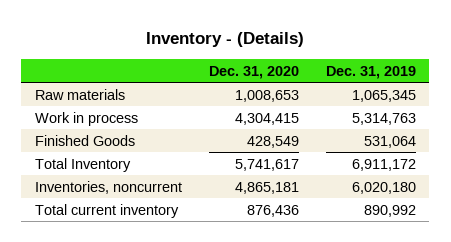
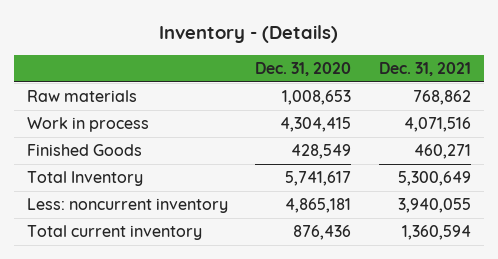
[325,65,416,79] Dec. 31, 2019 -> none
none -> [378,61,471,76] Dec. 31, 2021
[34,180,182,194] Inventories, noncurrent -> [27,198,229,214] Less: noncurrent inventory

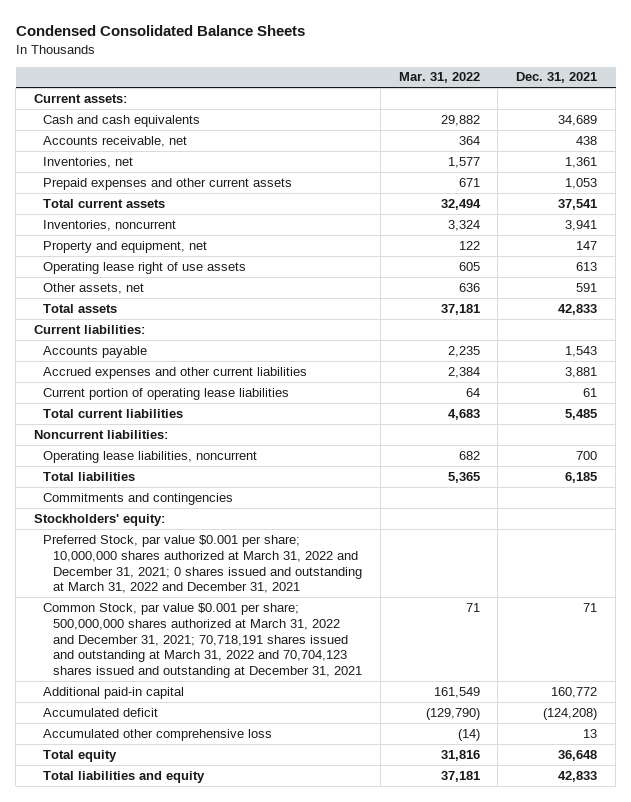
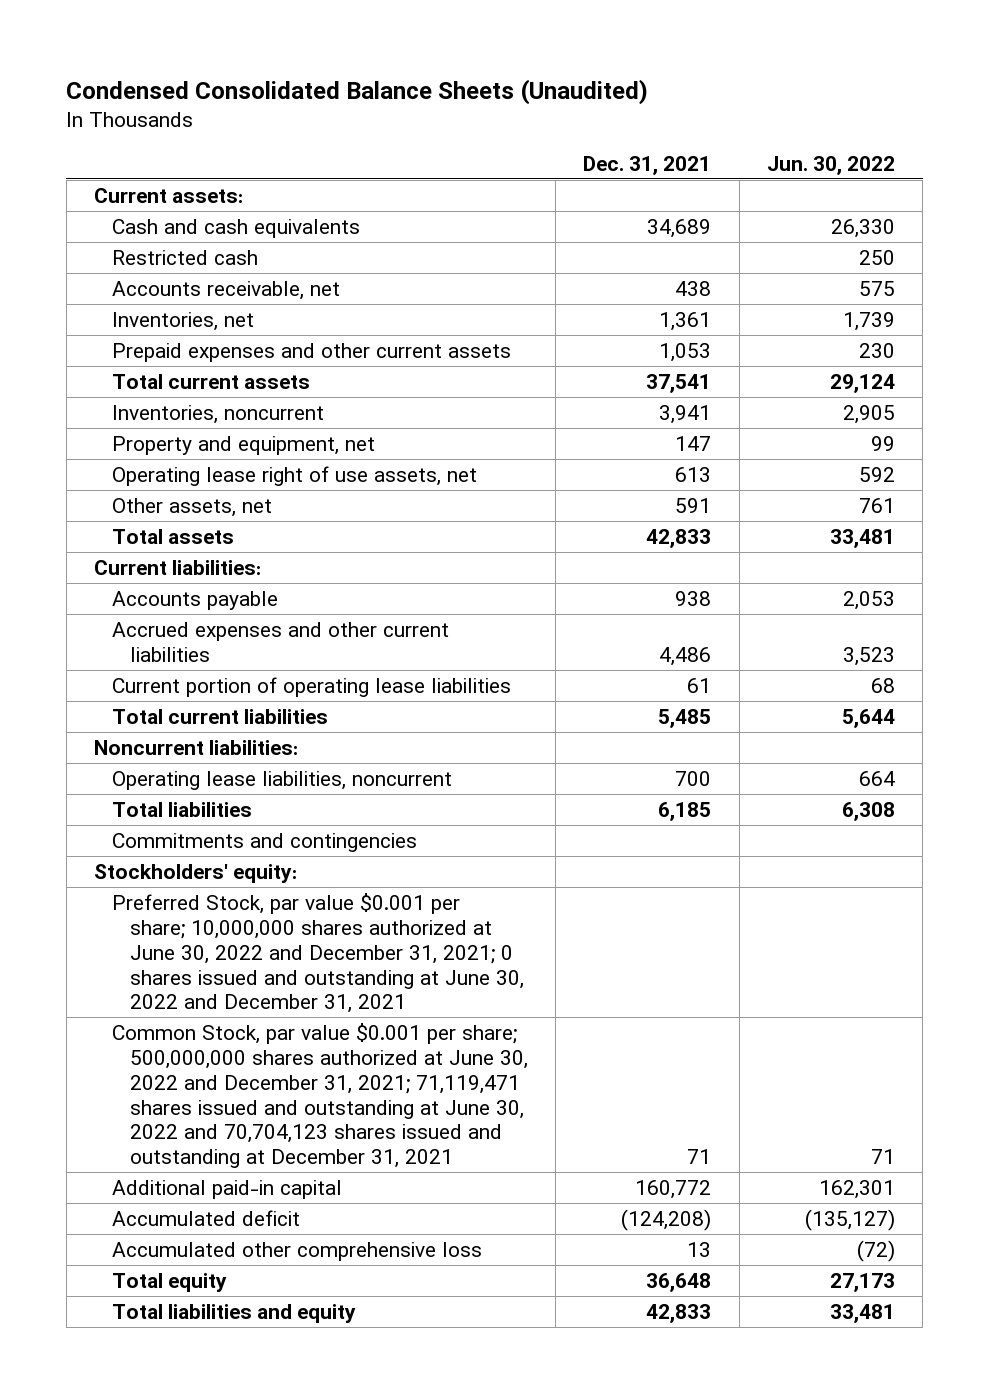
[15,24,305,36] Condensed Consolidated Balance Sheets -> [66,78,649,105] Condensed Consolidated Balance Sheets (Unaudited)
[398,72,480,84] Mar. 31, 2022 -> none
none -> [766,155,895,175] Jun. 30, 2022
none -> [111,249,258,265] Restricted cash
[43,261,247,274] Operating lease right of use assets -> [111,465,477,486] Operating lease right of use assets, net
[565,345,598,357] 1,543 -> [675,590,712,606] 938
[565,366,598,378] 3,881 -> [659,646,712,666] 4,486
[43,534,362,594] Preferred Stock, par value $0.001 per share; 10,000,000 shares authorized at March 31, 2022 and December 31, 2021; 0 shares issued and outstanding at March 31, 2022 and December 31, 2021 -> [111,892,525,1014] Preferred Stock, par value $0.001 per share; 10,000,000 shares authorized at June 30, 2022 and December 31, 2021; 0 shares issued and outstanding at June 30, 2022 and December 31, 2021
[43,602,362,679] Common Stock, par value $0.001 per share; 500,000,000 shares authorized at March 31, 2022 and December 31, 2021; 70,718,191 shares issued and outstanding at March 31, 2022 and 70,704,123 shares issued and outstanding at December 31, 2021 -> [111,1022,529,1169] Common Stock, par value $0.001 per share; 500,000,000 shares authorized at June 30, 2022 and December 31, 2021; 71,119,471 shares issued and outstanding at June 30, 2022 and 70,704,123 shares issued and outstanding at December 31, 2021

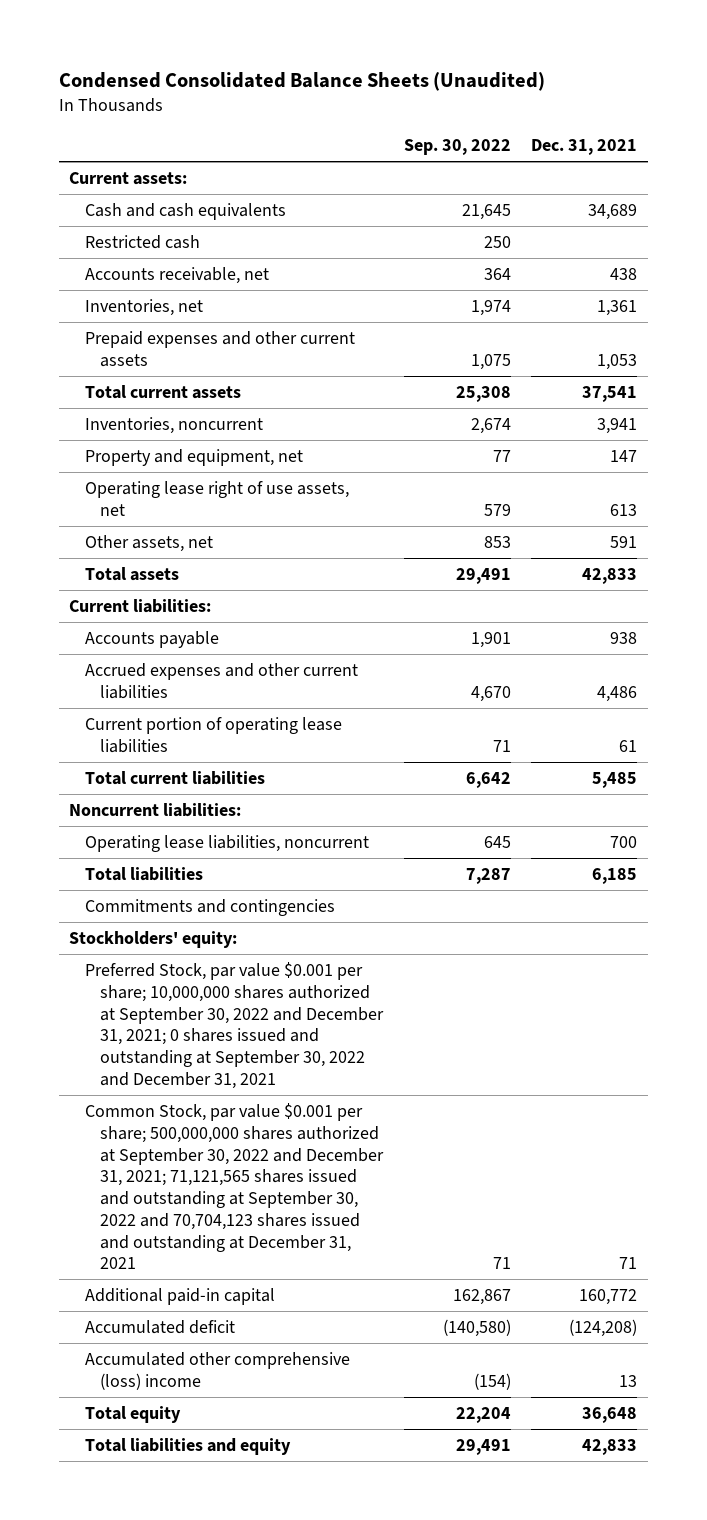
[766,155,895,175] Jun. 30, 2022 -> none
none -> [403,139,511,156] Sep. 30, 2022
[111,892,525,1014] Preferred Stock, par value $0.001 per share; 10,000,000 shares authorized at June 30, 2022 and December 31, 2021; 0 shares issued and outstanding at June 30, 2022 and December 31, 2021 -> [84,962,385,1089] Preferred Stock, par value $0.001 per share; 10,000,000 shares authorized at September 30, 2022 and December 31, 2021; 0 shares issued and outstanding at September 30, 2022 and December 31, 2021
[111,1022,529,1169] Common Stock, par value $0.001 per share; 500,000,000 shares authorized at June 30, 2022 and December 31, 2021; 71,119,471 shares issued and outstanding at June 30, 2022 and 70,704,123 shares issued and outstanding at December 31, 2021 -> [84,1103,385,1270] Common Stock, par value $0.001 per share; 500,000,000 shares authorized at September 30, 2022 and December 31, 2021; 71,121,565 shares issued and outstanding at September 30, 2022 and 70,704,123 shares issued and outstanding at December 31, 2021
[111,1241,482,1261] Accumulated other comprehensive loss -> [84,1352,350,1390] Accumulated other comprehensive (loss) income

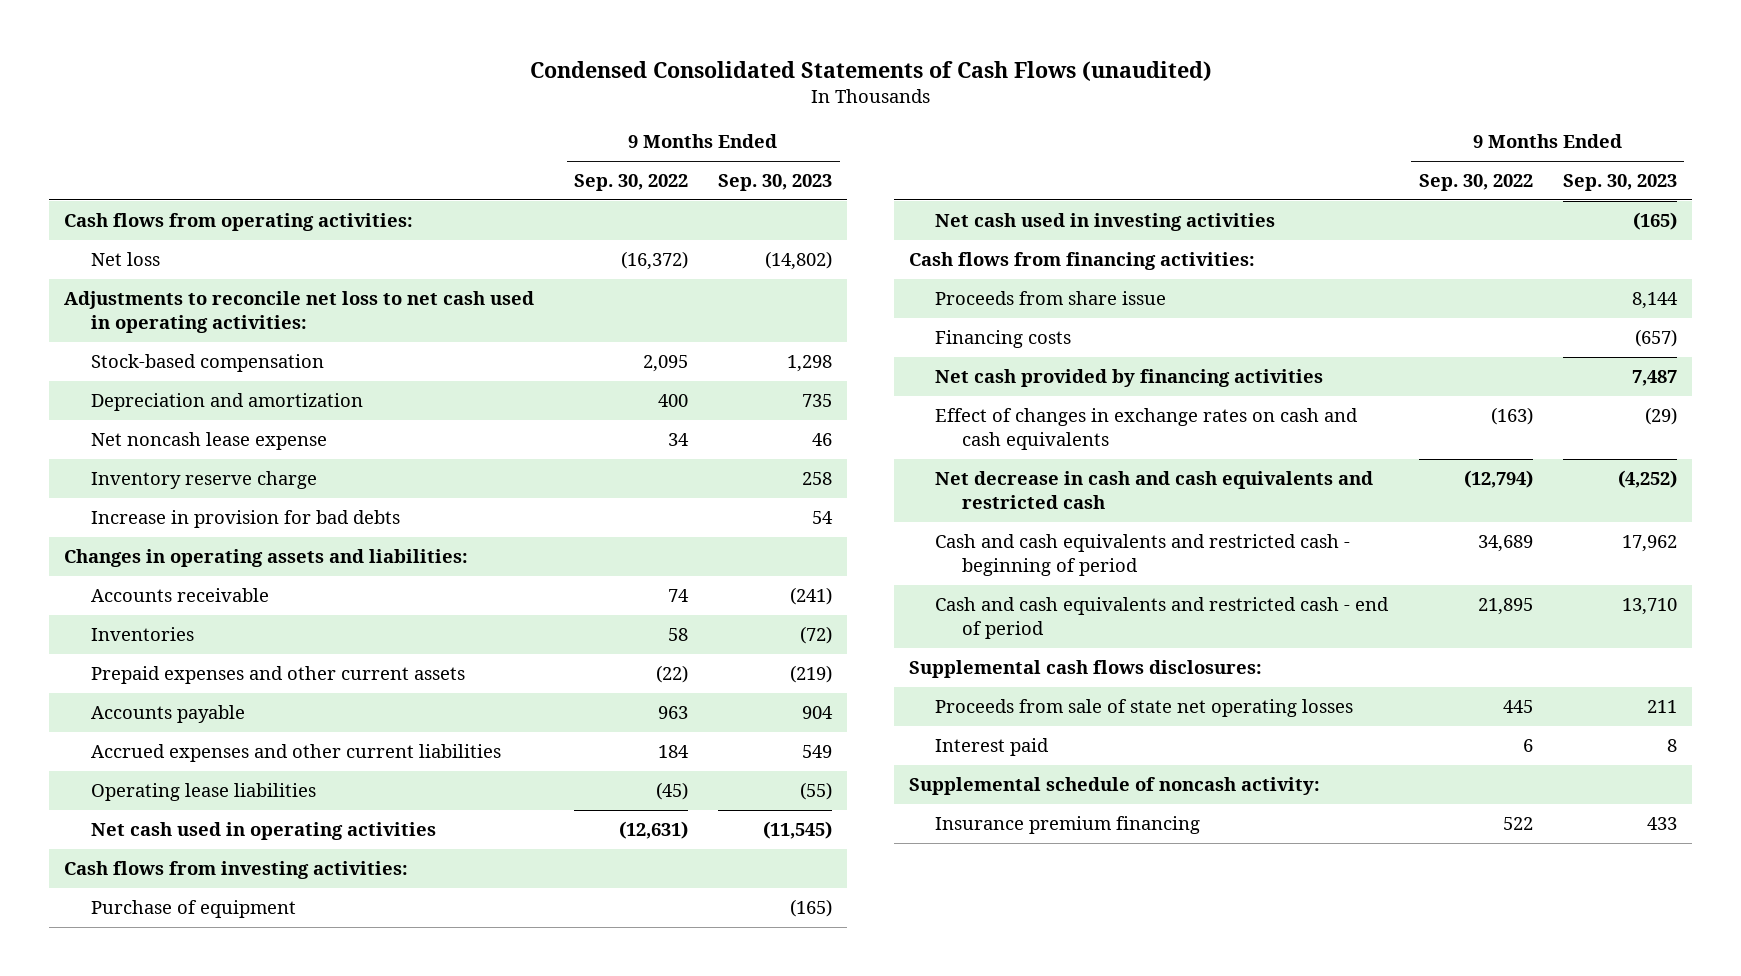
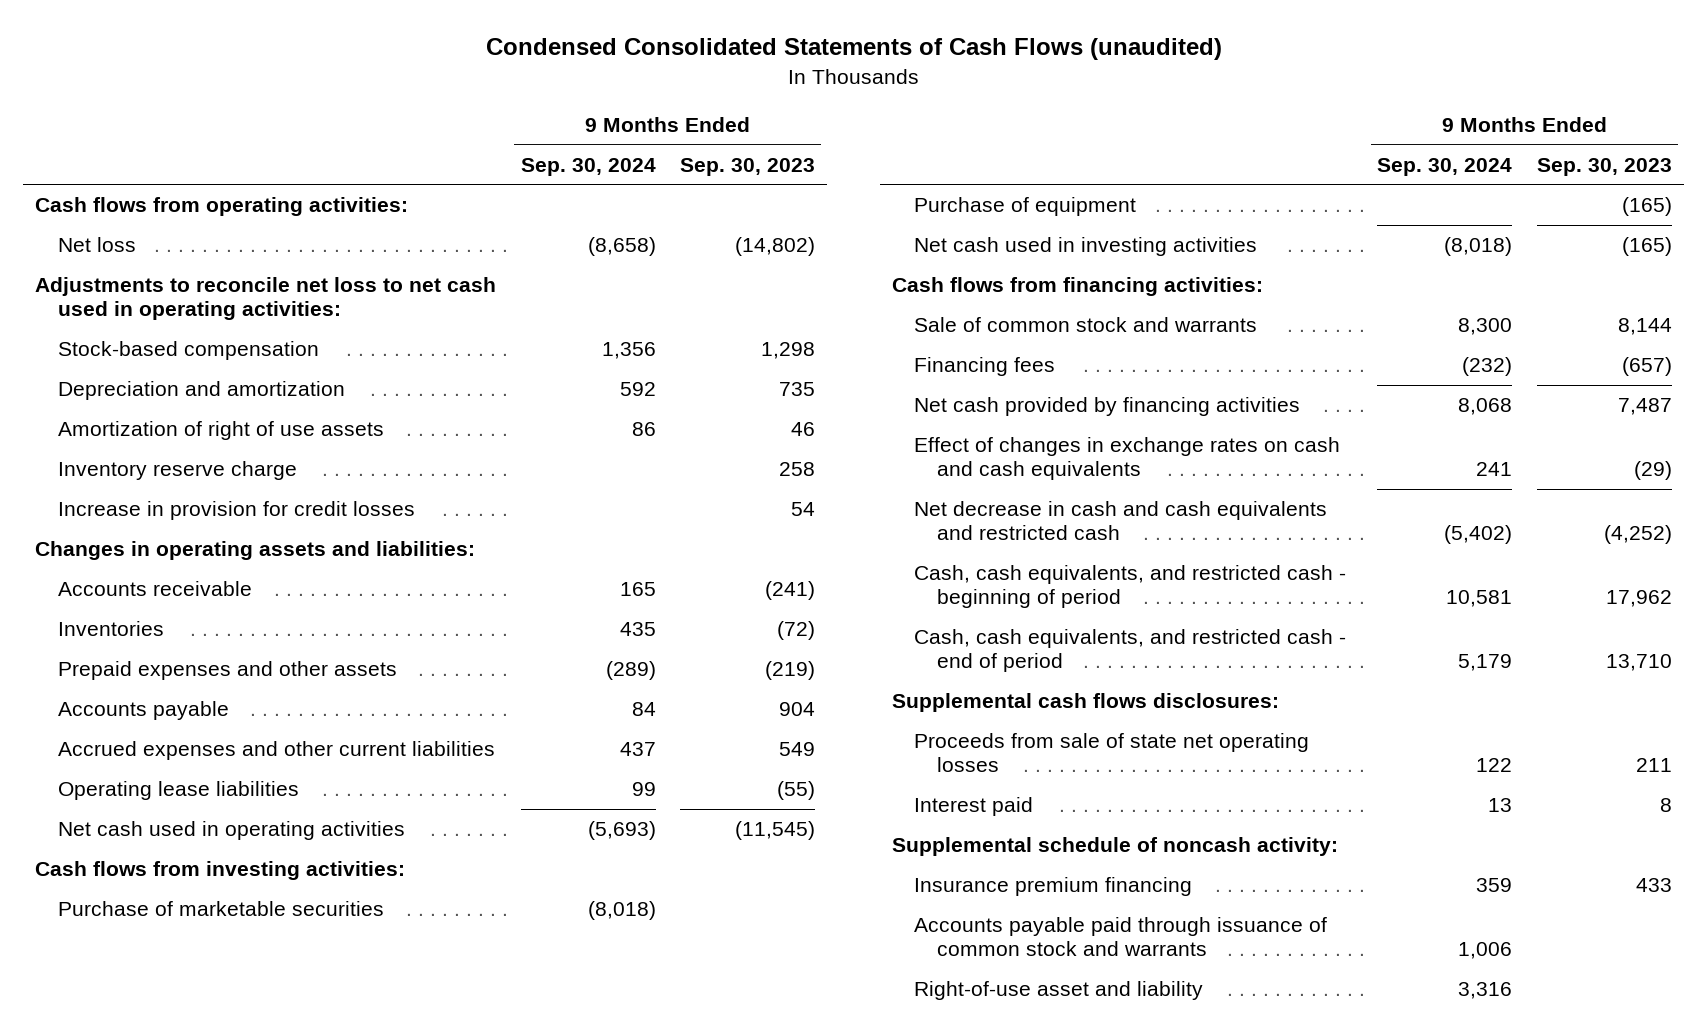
[574,174,689,192] Sep. 30, 2022 -> none
none -> [520,157,656,176] Sep. 30, 2024
[90,432,327,451] Net noncash lease expense -> none
none -> [57,421,384,441] Amortization of right of use assets
[90,510,400,529] Increase in provision for bad debts -> [57,501,415,521] Increase in provision for credit losses
[90,666,465,685] Prepaid expenses and other current assets -> [57,661,397,681] Prepaid expenses and other assets
none -> [57,901,384,917] Purchase of marketable securities
[935,291,1167,306] Proceeds from share issue -> [914,317,1258,333] Sale of common stock and warrants
[935,330,1072,349] Financing costs -> [914,357,1056,377] Financing fees
[935,534,1351,577] Cash and cash equivalents and restricted cash - beginning of period -> [914,565,1347,609] Cash, cash equivalents, and restricted cash - beginning of period
[935,597,1390,640] Cash and cash equivalents and restricted cash - end of period -> [914,629,1347,673] Cash, cash equivalents, and restricted cash - end of period
none -> [914,917,1328,957] Accounts payable paid through issuance of common stock and warrants
none -> [914,981,1204,1001] Right-of-use asset and liability

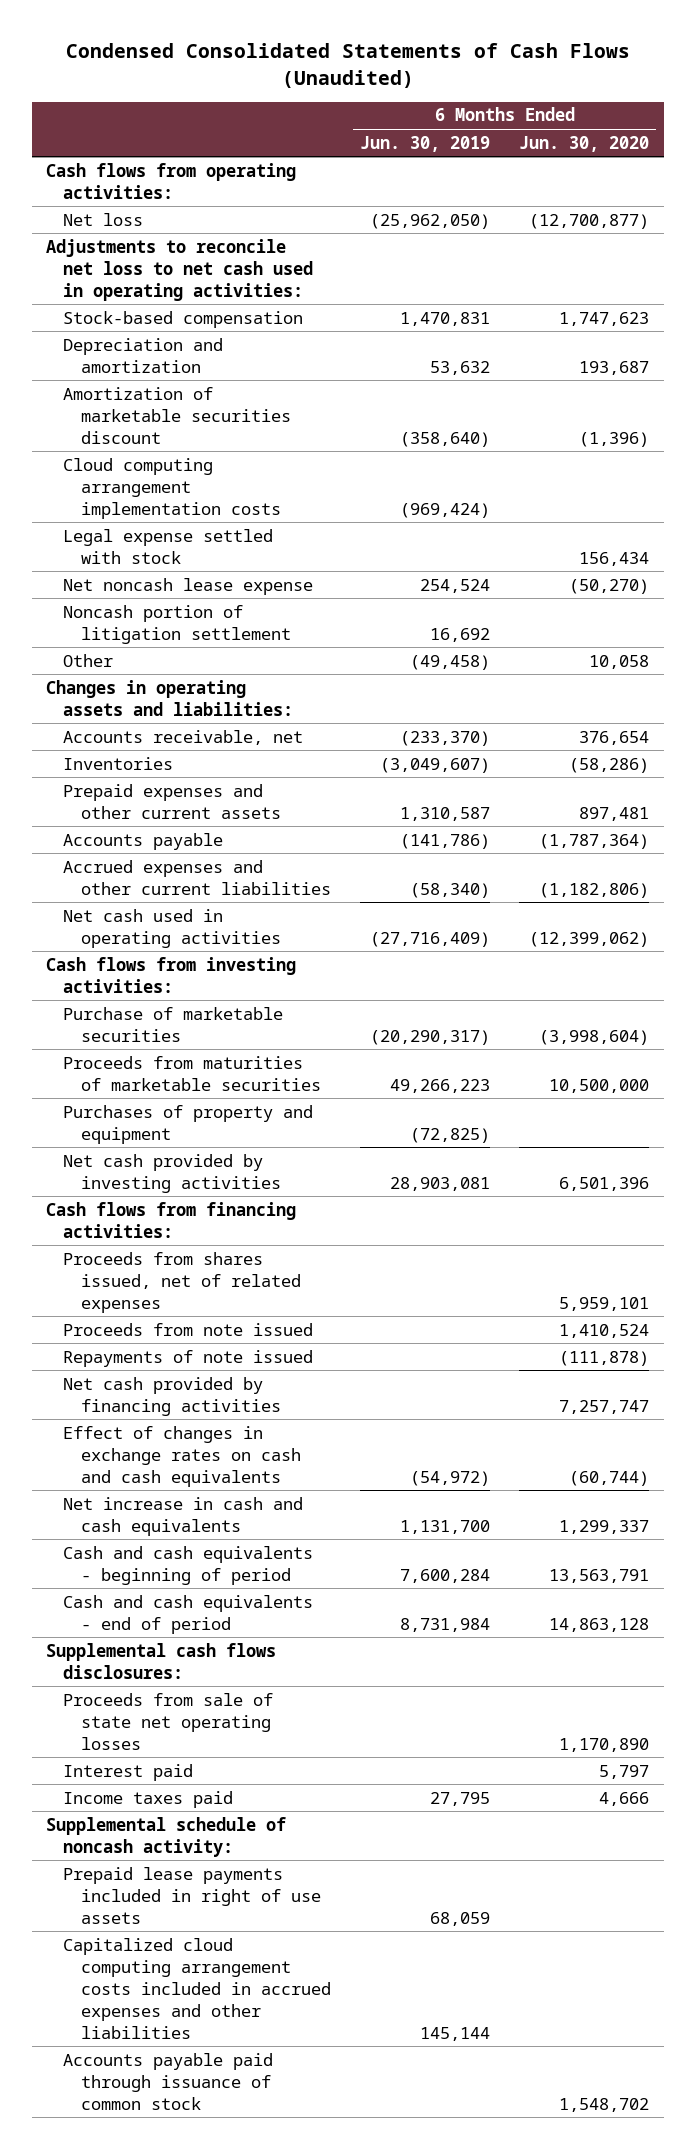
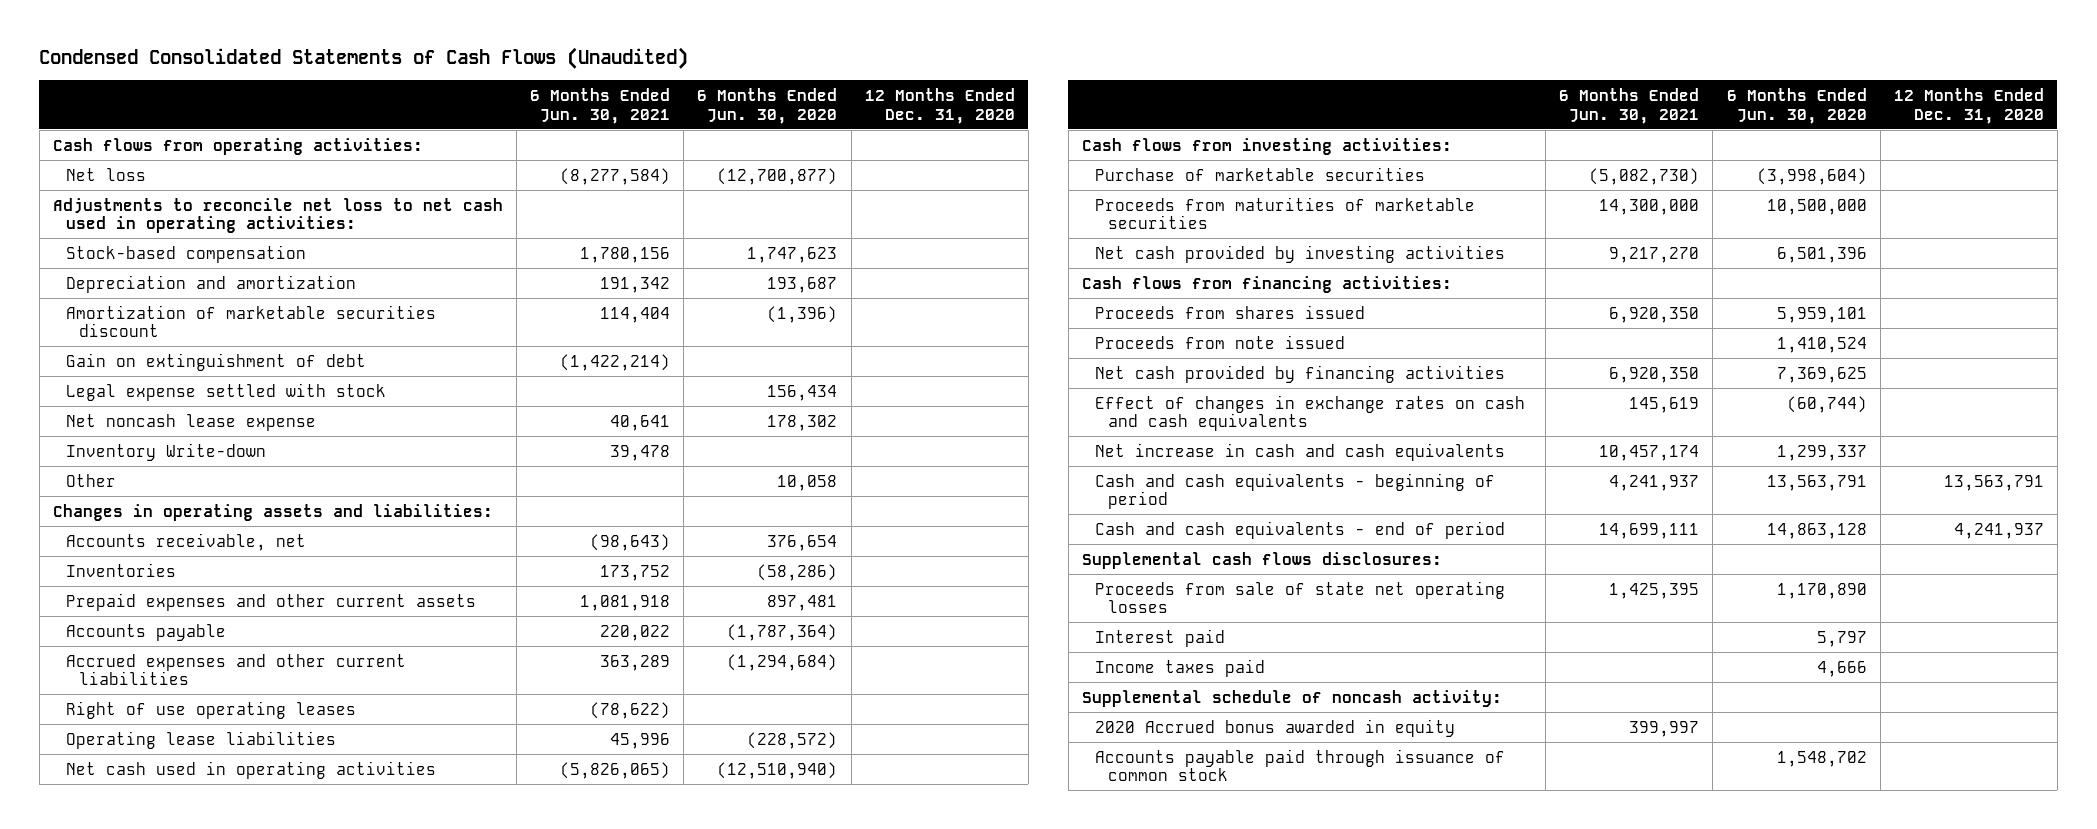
[359,135,490,152] Jun. 30, 2019 -> none
none -> [530,87,671,124] 6 Months Ended Jun. 30, 2021
none -> [864,87,1015,124] 12 Months Ended Dec. 31, 2020
[63,457,281,519] Cloud computing arrangement implementation costs -> none
none -> [66,352,367,371] Gain on extinguishment of debt
[63,604,291,644] Noncash portion of litigation settlement -> none
[569,578,650,594] (50,270) -> [767,414,838,431] 178,302
none -> [66,442,267,461] Inventory Write-down
[539,882,650,898] (1,182,806) -> [727,653,838,671] (1,294,684)
none -> [66,700,357,719] Right of use operating leases
none -> [66,730,337,749] Operating lease liabilities
[529,931,650,947] (12,399,062) -> [717,761,838,779] (12,510,940)
[63,1104,314,1144] Purchases of property and equipment -> none
[63,1251,301,1313] Proceeds from shares issued, net of related expenses -> [1095,304,1366,319] Proceeds from shares issued
[63,1349,314,1367] Repayments of note issued -> none
[559,1399,650,1414] 7,257,747 -> [1776,366,1867,383] 7,369,625
[63,1866,321,1924] Prepaid lease payments included in right of use assets -> none
[63,1937,331,2039] Capitalized cloud computing arrangement costs included in accrued expenses and other liabilities -> none
none -> [1095,718,1456,737] 2020 Accrued bonus awarded in equity

